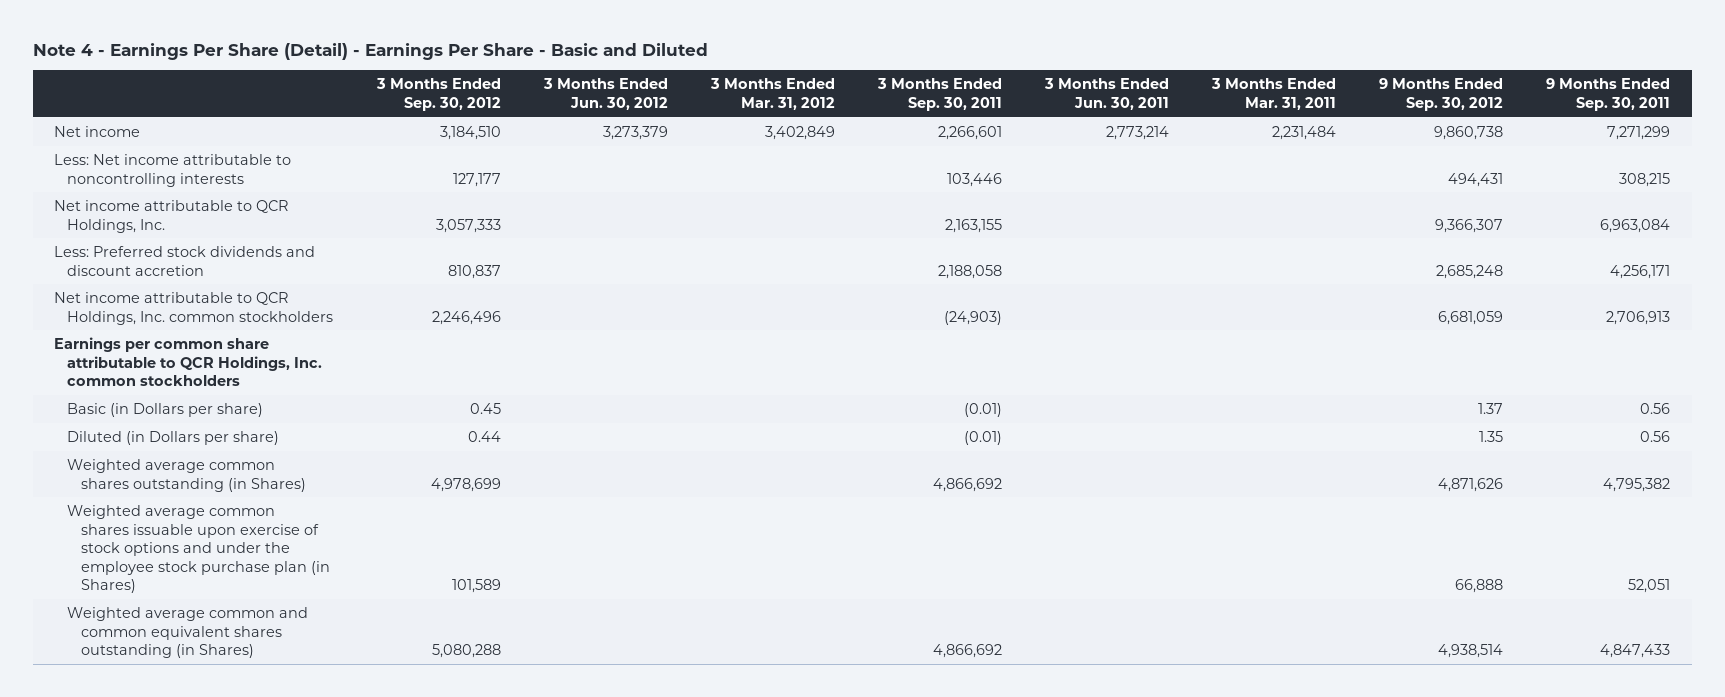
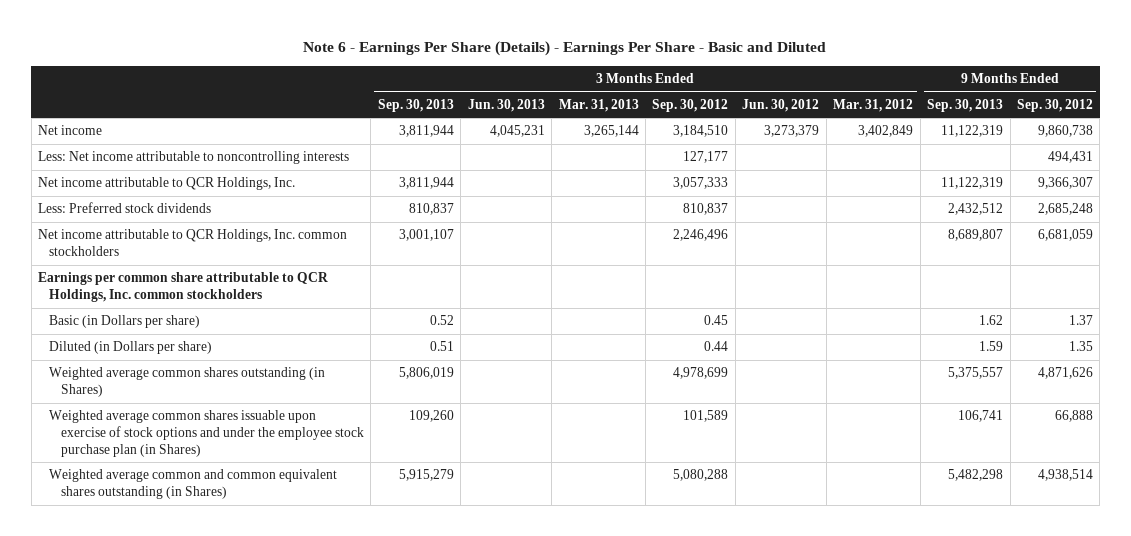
[32,42,708,60] Note 4 - Earnings Per Share (Detail) - Earnings Per Share - Basic and Diluted -> [303,41,827,57] Note 6 - Earnings Per Share (Details) - Earnings Per Share - Basic and Diluted
[876,78,1002,111] 3 Months Ended Sep. 30, 2011 -> none
[1043,78,1169,110] 3 Months Ended Jun. 30, 2011 -> none
[1211,78,1337,110] 3 Months Ended Mar. 31, 2011 -> none
[1546,78,1671,111] 9 Months Ended Sep. 30, 2011 -> none
none -> [377,98,454,112] Sep. 30, 2013
none -> [467,98,545,112] Jun. 30, 2013
none -> [558,98,639,112] Mar. 31, 2013
none -> [927,98,1004,112] Sep. 30, 2013
[54,246,316,276] Less: Preferred stock dividends and discount accretion -> [37,202,211,214] Less: Preferred stock dividends

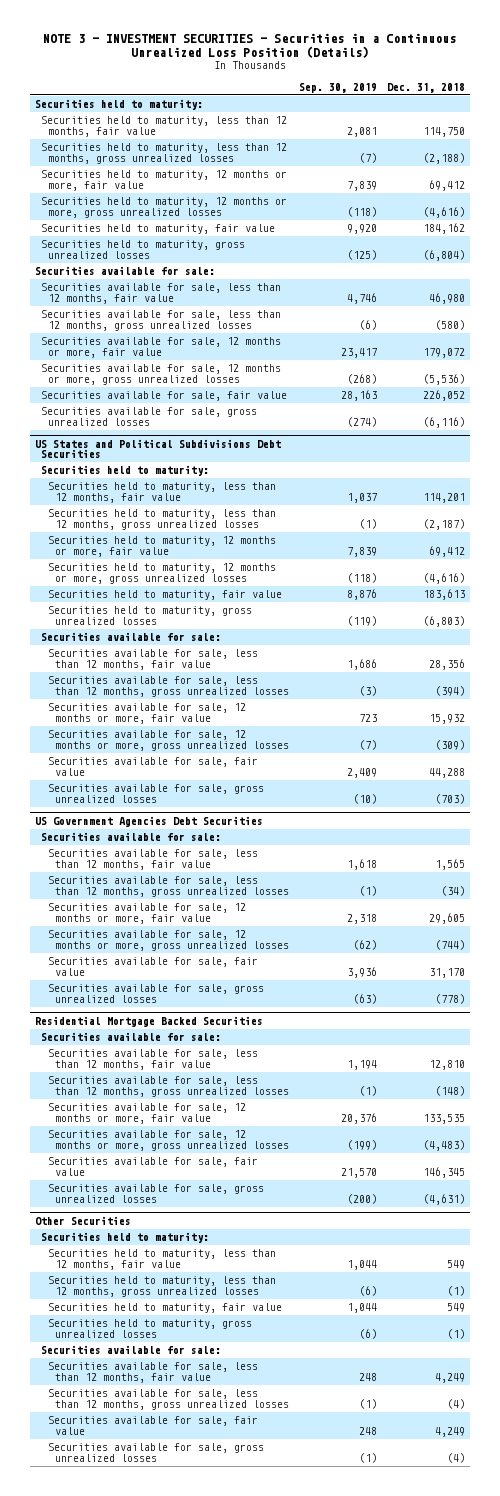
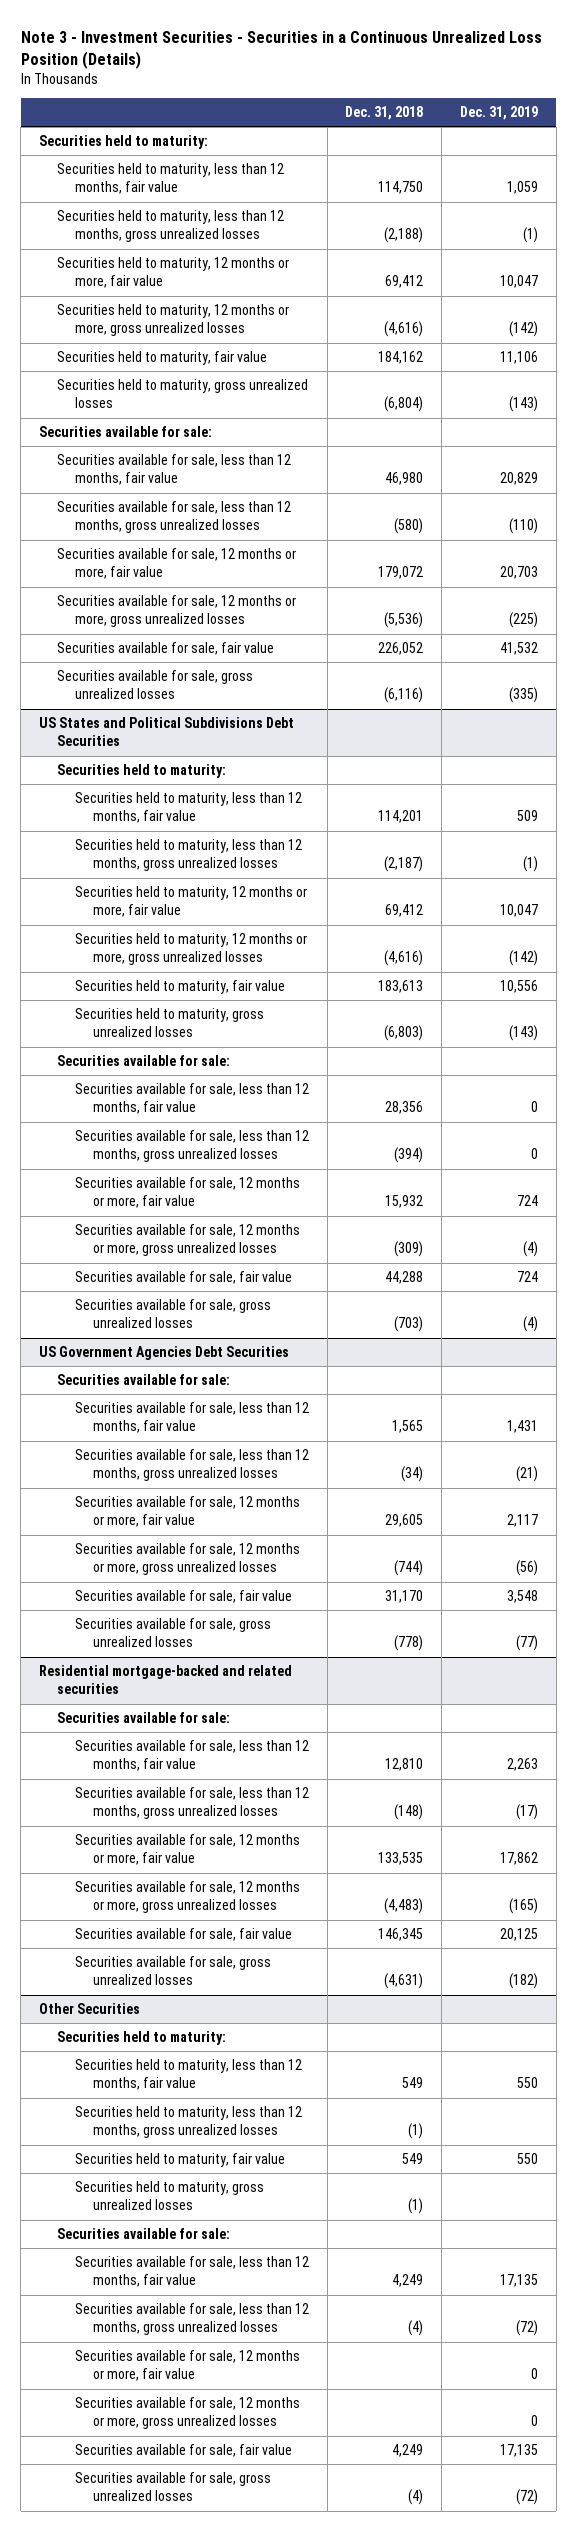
[42,33,456,59] NOTE 3 - INVESTMENT SECURITIES - Securities in a Continuous Unrealized Loss Position (Details) -> [20,30,542,69] Note 3 - Investment Securities - Securities in a Continuous Unrealized Loss Position (Details)
[299,82,378,93] Sep. 30, 2019 -> none
none -> [459,105,538,120] Dec. 31, 2019
[34,1015,263,1027] Residential Mortgage Backed Securities -> [38,1665,292,1695] Residential mortgage-backed and related securities
none -> [75,2350,301,2382] Securities available for sale, 12 months or more, fair value
none -> [75,2397,301,2430] Securities available for sale, 12 months or more, gross unrealized losses

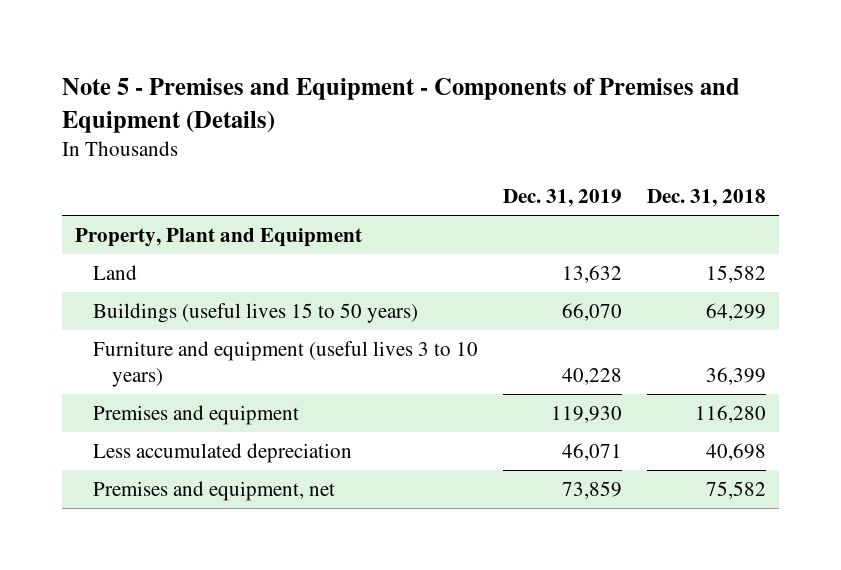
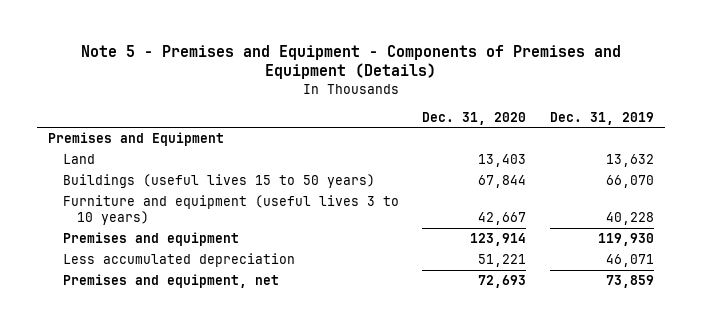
[647,189,767,208] Dec. 31, 2018 -> none
none -> [422,111,527,125] Dec. 31, 2020
[74,227,362,247] Property, Plant and Equipment -> [48,131,225,146] Premises and Equipment

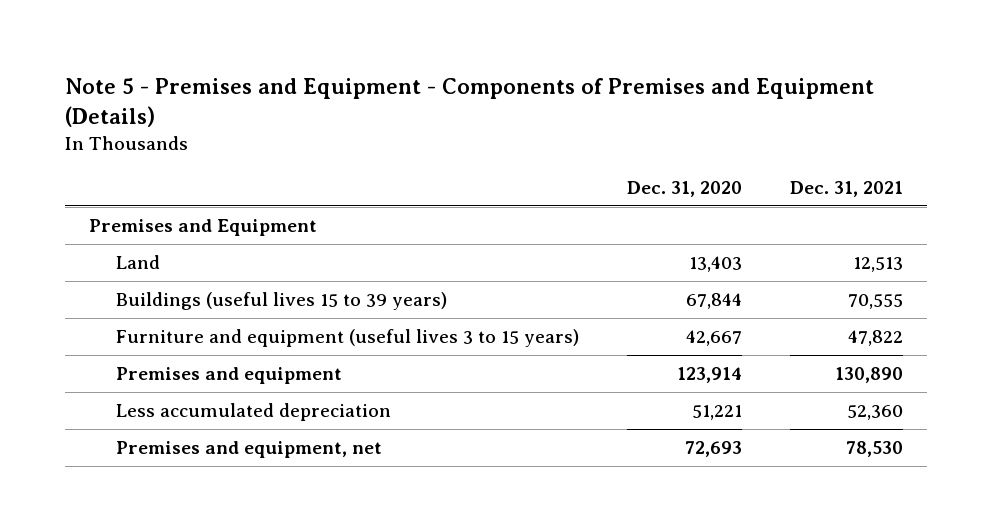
[549,111,654,125] Dec. 31, 2019 -> none
none -> [790,181,904,198] Dec. 31, 2021
[62,173,375,188] Buildings (useful lives 15 to 50 years) -> [116,291,448,310] Buildings (useful lives 15 to 39 years)
[62,194,399,226] Furniture and equipment (useful lives 3 to 10 years) -> [116,328,580,347] Furniture and equipment (useful lives 3 to 15 years)

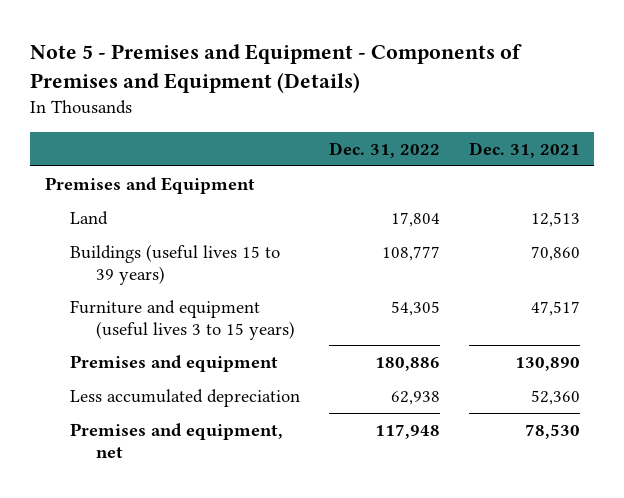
[627,181,743,198] Dec. 31, 2020 -> none
none -> [328,141,440,158] Dec. 31, 2022
[848,293,904,309] 70,555 -> [530,245,580,261] 70,860
[848,329,904,346] 47,822 -> [530,300,580,316] 47,517

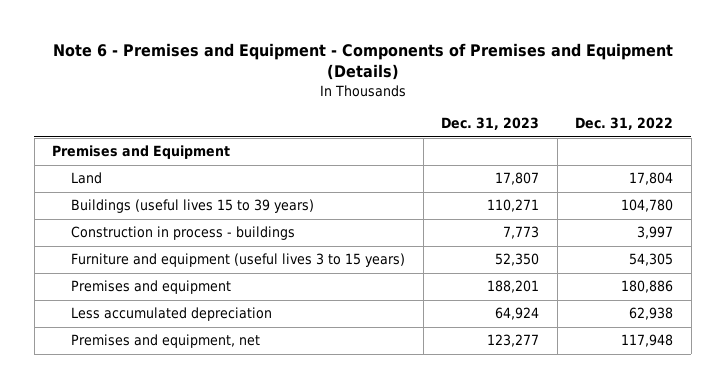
[30,44,523,94] Note 5 - Premises and Equipment - Components of Premises and Equipment (Details) -> [52,42,673,81] Note 6 - Premises and Equipment - Components of Premises and Equipment (Details)
[468,141,580,158] Dec. 31, 2021 -> none
none -> [441,117,540,131] Dec. 31, 2023
[381,245,440,261] 108,777 -> [621,199,674,213] 104,780
none -> [71,226,296,241] Construction in process - buildings

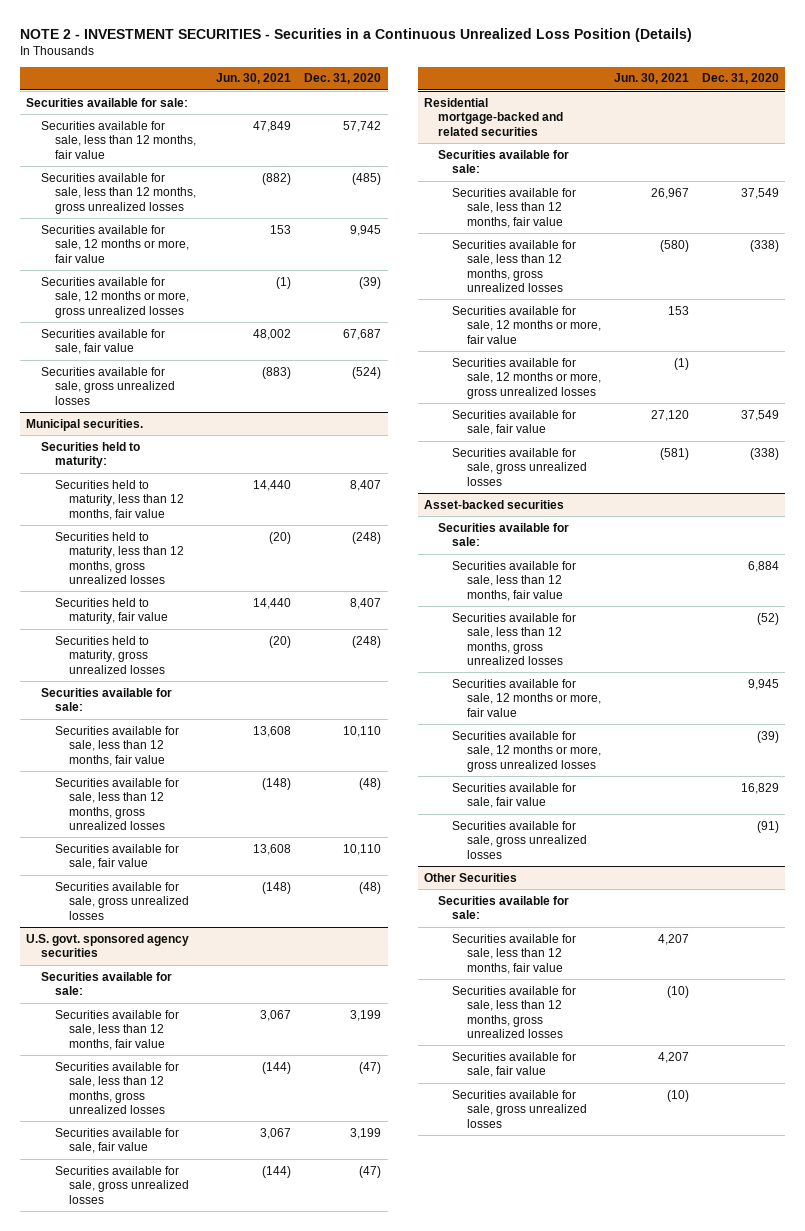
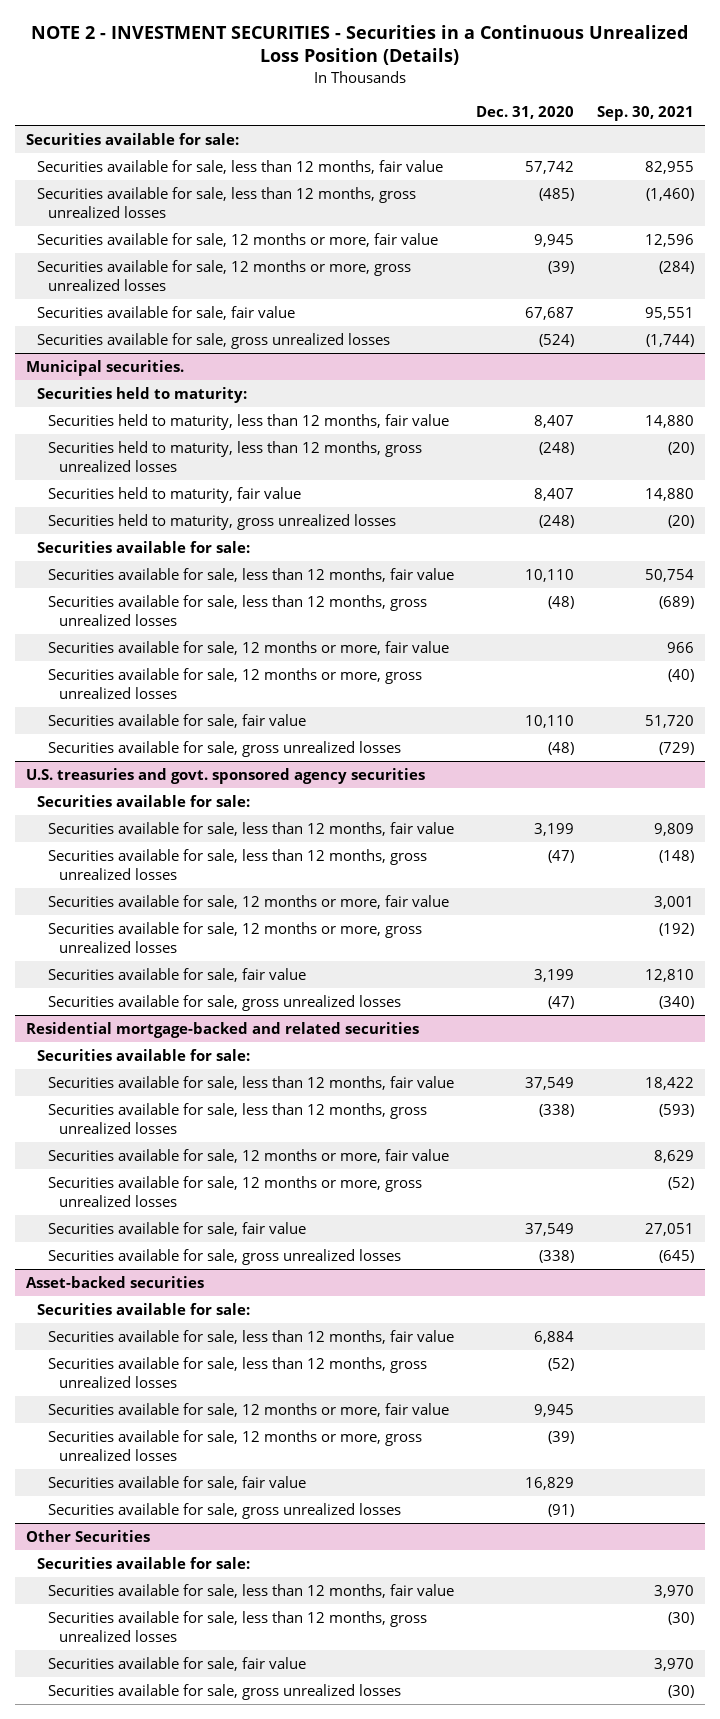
[216,73,292,85] Jun. 30, 2021 -> none
none -> [596,106,694,122] Sep. 30, 2021
none -> [48,640,450,655] Securities available for sale, 12 months or more, fair value
none -> [48,667,423,699] Securities available for sale, 12 months or more, gross unrealized losses
[26,933,190,958] U.S. govt. sponsored agency securities -> [26,767,426,784] U.S. treasuries and govt. sponsored agency securities
none -> [48,894,450,909] Securities available for sale, 12 months or more, fair value
none -> [48,921,423,953] Securities available for sale, 12 months or more, gross unrealized losses

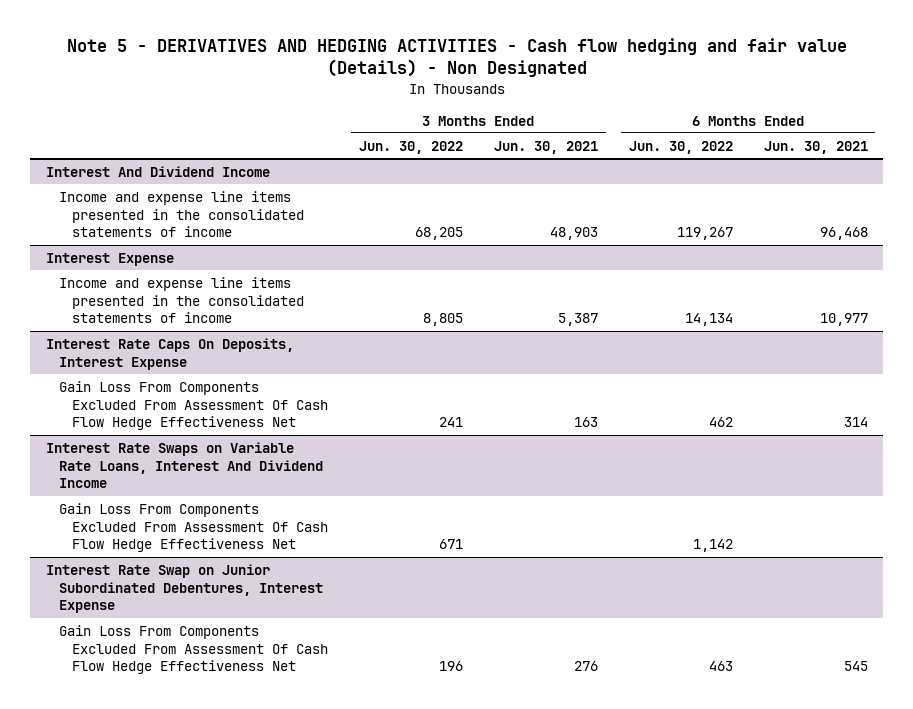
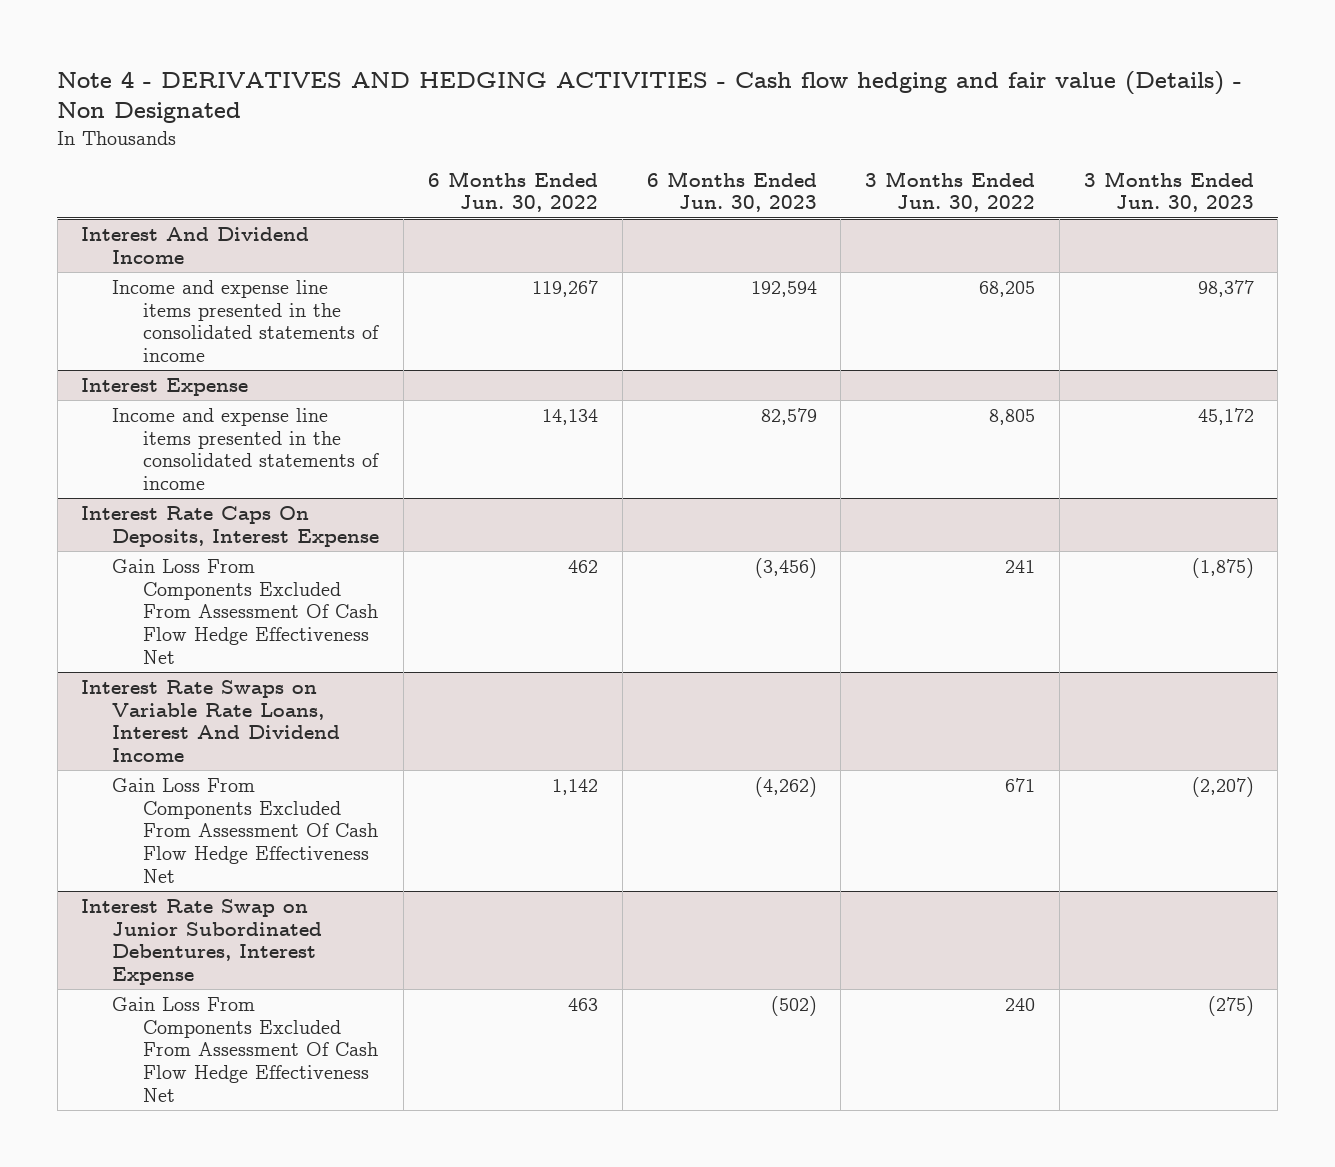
[66,38,847,78] Note 5 - DERIVATIVES AND HEDGING ACTIVITIES - Cash flow hedging and fair value (Details) - Non Designated -> [57,70,1243,124] Note 4 - DERIVATIVES AND HEDGING ACTIVITIES - Cash flow hedging and fair value (Details) - Non Designated
[493,140,598,154] Jun. 30, 2021 -> none
[763,140,868,154] Jun. 30, 2021 -> none
none -> [646,170,817,213] 6 Months Ended Jun. 30, 2023
none -> [1083,170,1254,213] 3 Months Ended Jun. 30, 2023
[438,661,463,672] 196 -> [1005,997,1036,1011] 240

